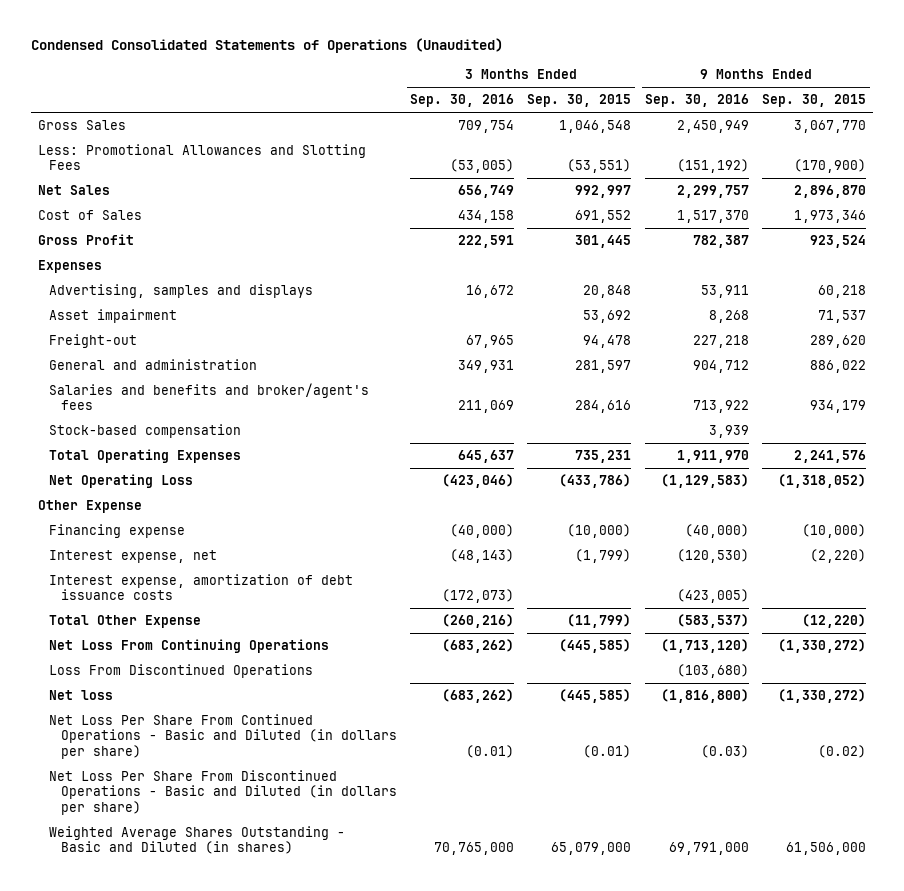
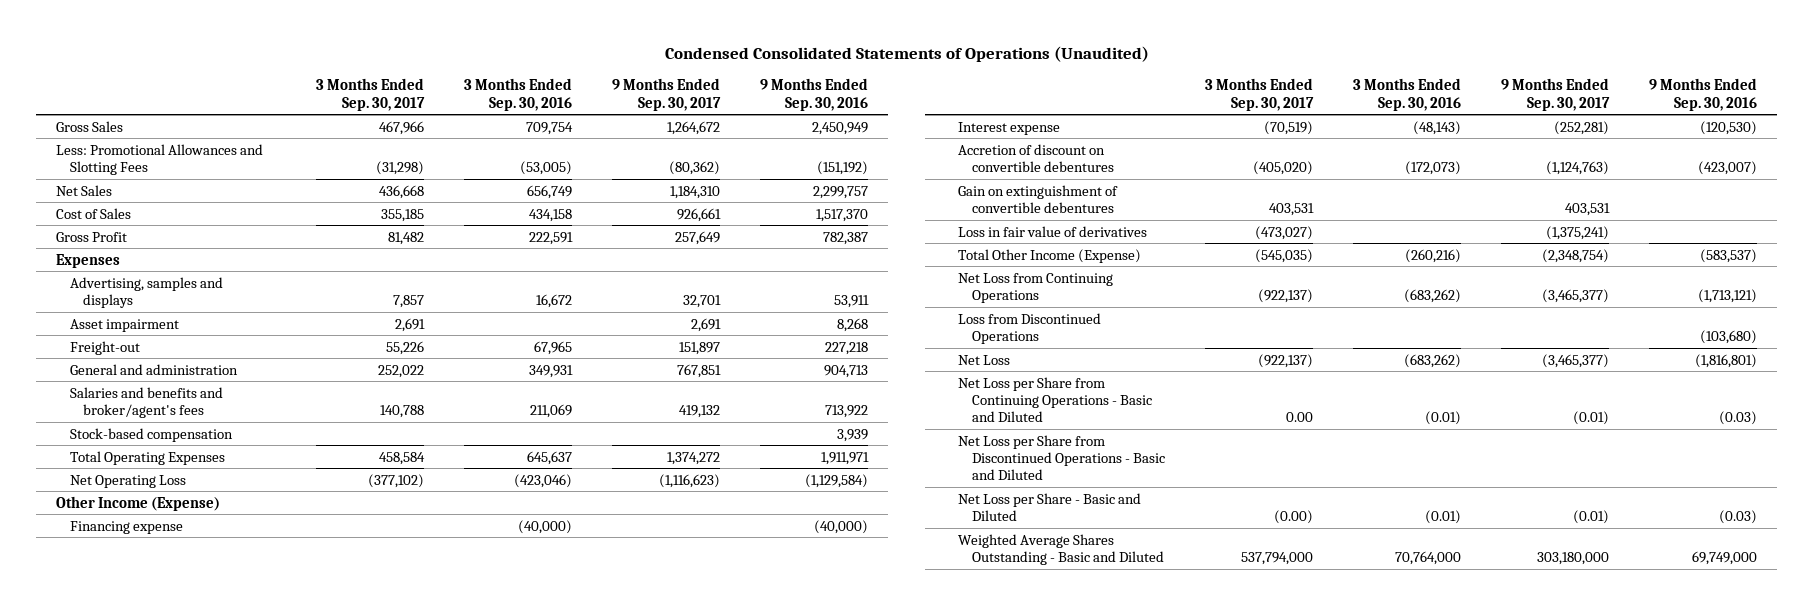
[527,94,632,108] Sep. 30, 2015 -> none
[762,94,867,108] Sep. 30, 2015 -> none
none -> [316,78,426,111] 3 Months Ended Sep. 30, 2017
none -> [612,78,722,111] 9 Months Ended Sep. 30, 2017
[692,359,749,373] 904,712 -> [824,364,869,378] 904,713
[676,449,749,463] 1,911,970 -> [821,451,870,465] 1,911,971
[660,473,749,488] (1,129,583) -> [805,473,869,488] (1,129,584)
[37,499,142,513] Other Expense -> [56,495,221,511] Other Income (Expense)
[49,573,354,601] Interest expense, amortization of debt issuance costs -> none
[49,549,218,563] Interest expense, net -> [958,121,1061,135] Interest expense
none -> [958,143,1114,172] Accretion of discount on convertible debentures
none -> [958,184,1119,213] Gain on extinguishment of convertible debentures
none -> [958,225,1148,237] Loss in fair value of derivatives
[49,614,202,628] Total Other Expense -> [958,248,1142,263] Total Other Income (Expense)
[49,638,330,653] Net Loss From Continuing Operations -> [958,272,1114,303] Net Loss from Continuing Operations
[660,638,749,653] (1,713,120) -> [1697,288,1757,303] (1,713,121)
[49,663,314,678] Loss From Discontinued Operations -> [958,312,1102,344] Loss from Discontinued Operations
[49,689,114,700] Net loss -> [958,354,1011,365] Net Loss
[660,688,749,703] (1,816,800) -> [1694,353,1757,368] (1,816,801)
[49,713,397,759] Net Loss Per Share From Continued Operations - Basic and Diluted (in dollars per share) -> [958,376,1152,423] Net Loss per Share from Continuing Operations - Basic and Diluted
[49,769,397,815] Net Loss Per Share From Discontinued Operations - Basic and Diluted (in dollars per share) -> [958,434,1165,481] Net Loss per Share from Discontinued Operations - Basic and Diluted
none -> [958,492,1142,521] Net Loss per Share - Basic and Diluted
[49,825,346,855] Weighted Average Shares Outstanding - Basic and Diluted (in shares) -> [958,533,1164,565] Weighted Average Shares Outstanding - Basic and Diluted
[434,842,515,856] 70,765,000 -> [1394,550,1461,565] 70,764,000
[668,842,749,856] 69,791,000 -> [1691,550,1757,565] 69,749,000

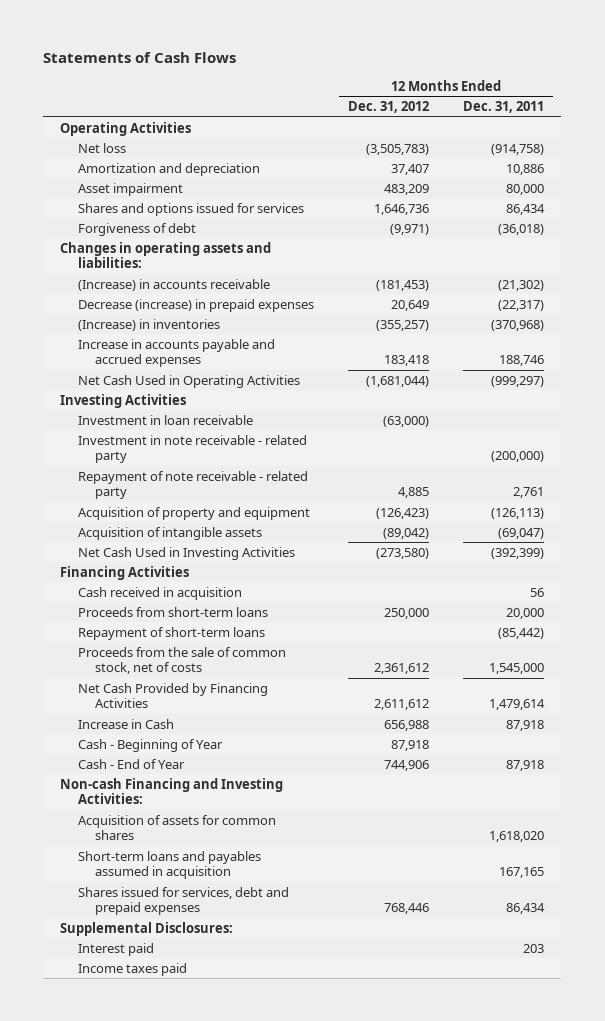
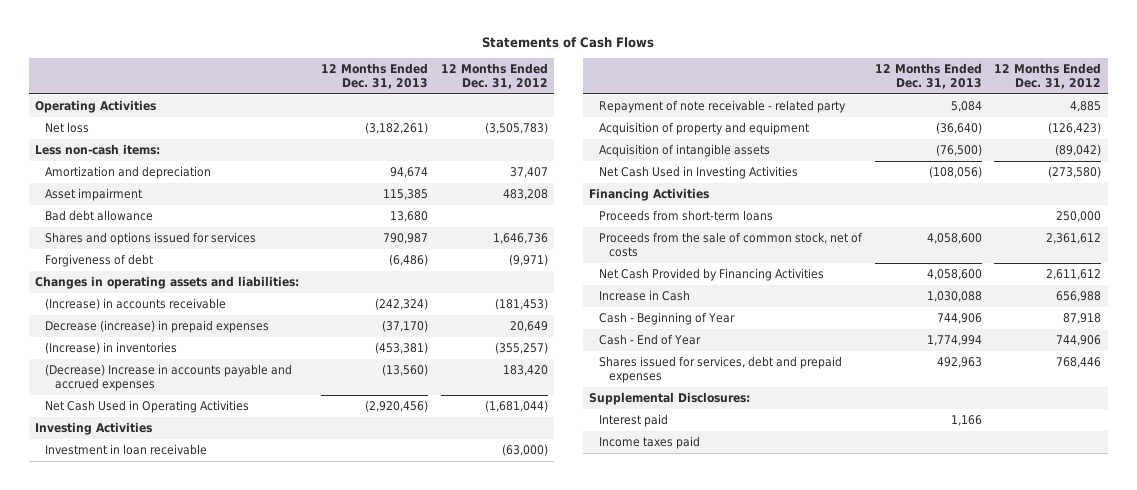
[463,101,545,114] Dec. 31, 2011 -> none
none -> [320,63,428,89] 12 Months Ended Dec. 31, 2013
none -> [35,144,161,156] Less non-cash items:
[383,183,429,195] 483,209 -> [502,189,548,201] 483,208
none -> [45,210,154,222] Bad debt allowance
[77,338,275,368] Increase in accounts payable and accrued expenses -> [45,364,293,391] (Decrease) Increase in accounts payable and accrued expenses
[383,355,429,367] 183,418 -> [502,365,548,377] 183,420
[77,434,307,464] Investment in note receivable - related party -> none
[77,586,242,600] Cash received in acquisition -> none
[77,626,265,640] Repayment of short-term loans -> none
[60,777,284,805] Non-cash Financing and Investing Activities: -> none
[77,814,276,841] Acquisition of assets for common shares -> none
[77,850,261,880] Short-term loans and payables assumed in acquisition -> none

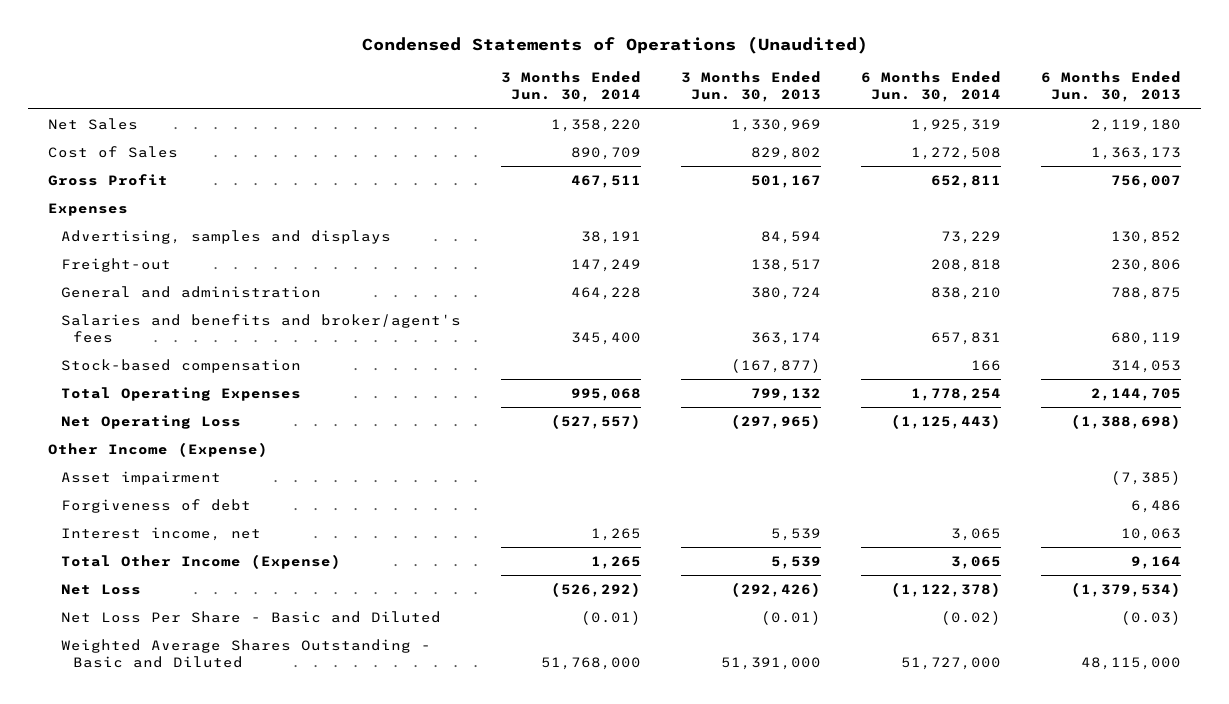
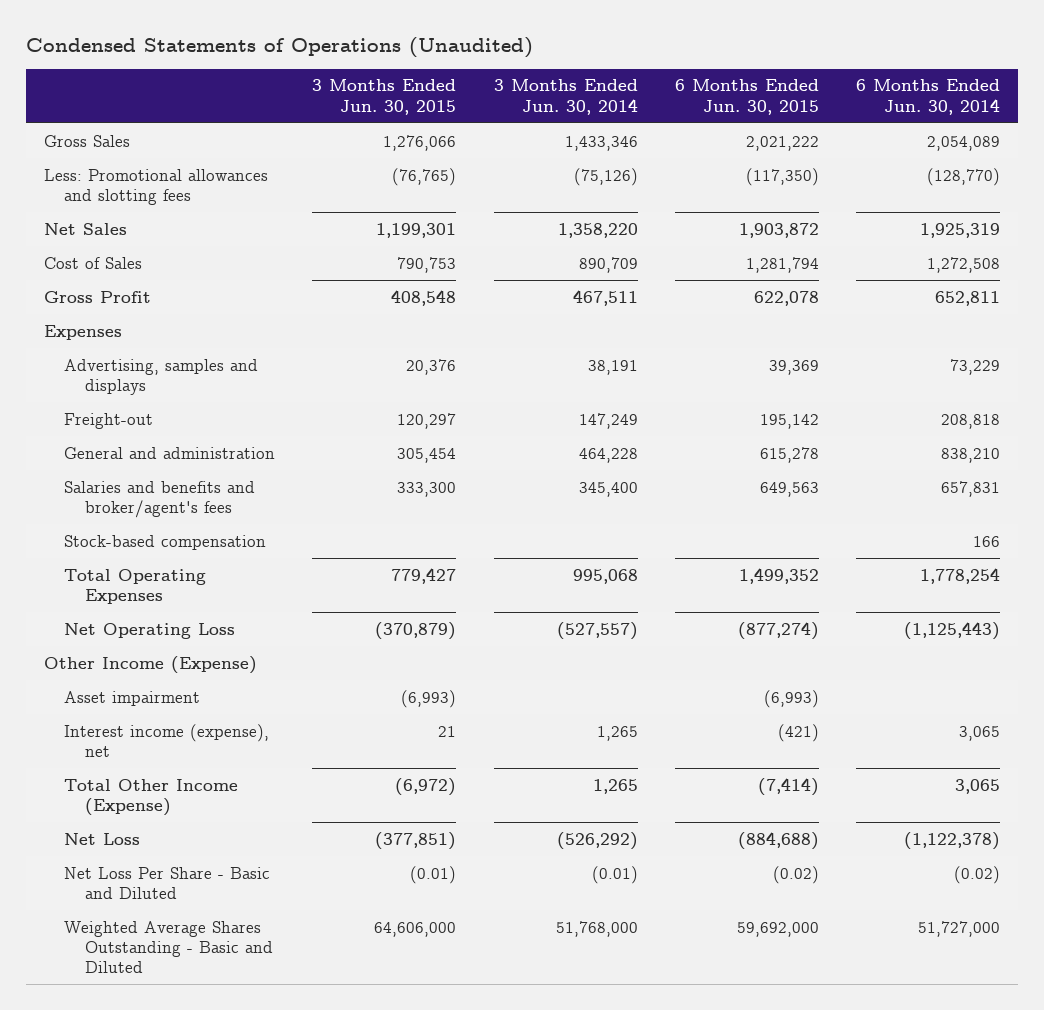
[680,71,821,103] 3 Months Ended Jun. 30, 2013 -> none
[1041,71,1182,103] 6 Months Ended Jun. 30, 2013 -> none
none -> [312,79,457,115] 3 Months Ended Jun. 30, 2015
none -> [674,79,819,115] 6 Months Ended Jun. 30, 2015
none -> [44,134,131,147] Gross Sales
none -> [44,168,269,205] Less: Promotional allowances and slotting fees
[60,498,251,513] Forgiveness of debt -> none
[60,526,261,541] Interest income, net -> [64,723,270,757] Interest income (expense), net

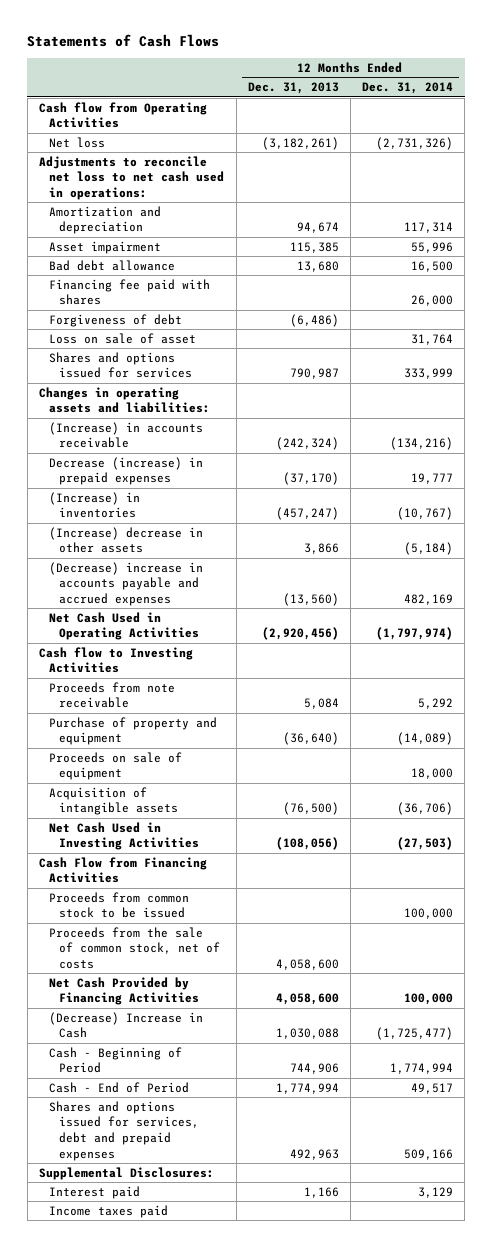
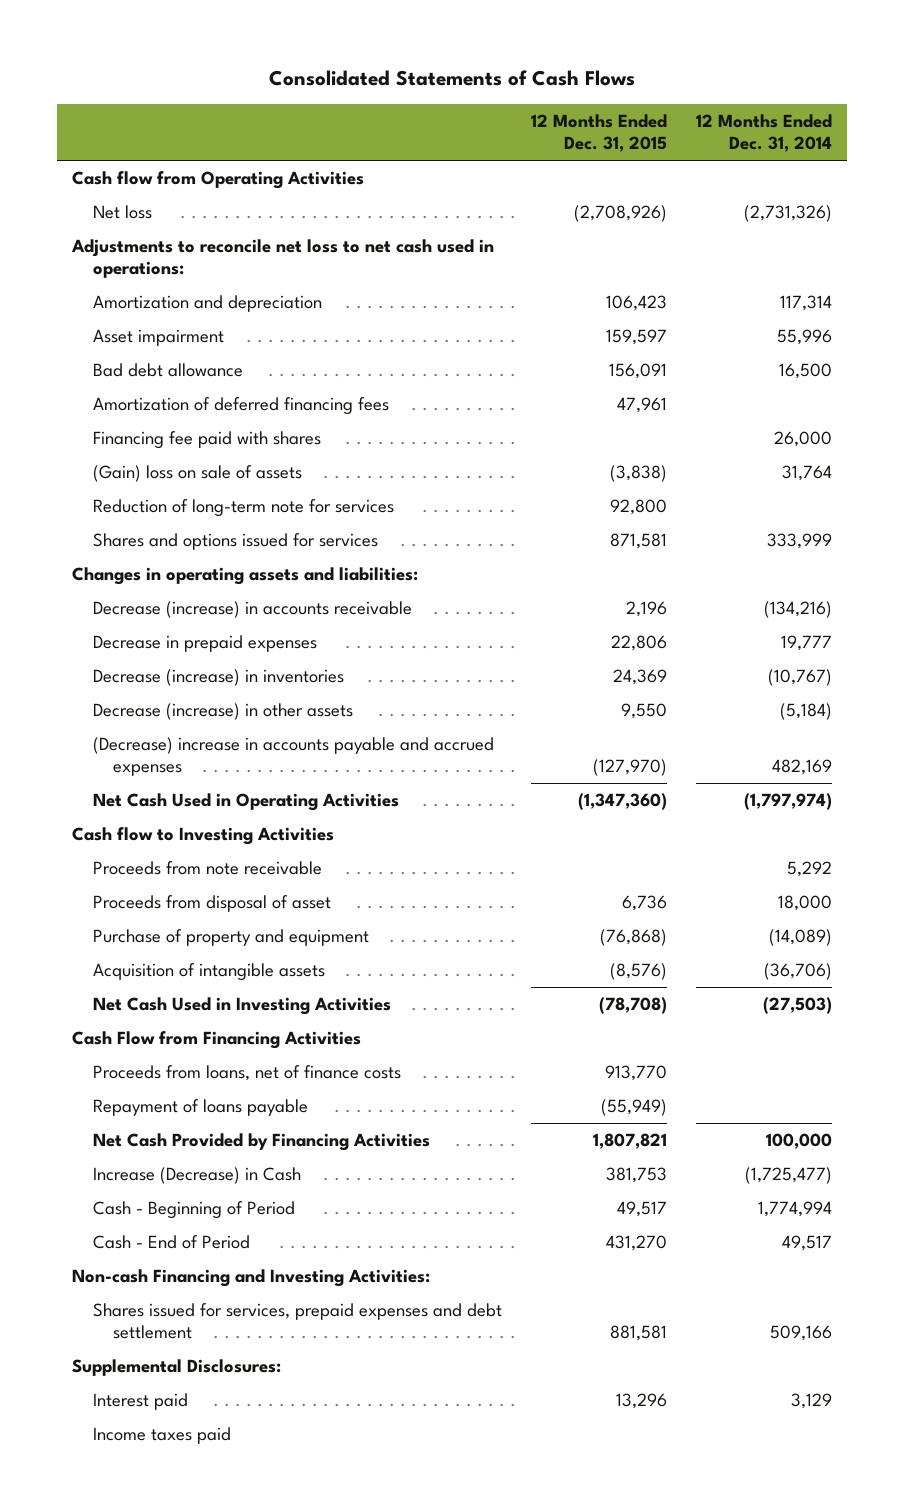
[27,34,220,48] Statements of Cash Flows -> [269,70,636,87] Consolidated Statements of Cash Flows
[247,82,339,95] Dec. 31, 2013 -> none
none -> [530,113,667,153] 12 Months Ended Dec. 31, 2015
none -> [92,397,389,416] Amortization of deferred financing fees
[49,313,183,327] Forgiveness of debt -> none
[49,332,197,344] Loss on sale of asset -> [92,465,302,483] (Gain) loss on sale of assets
none -> [92,499,394,518] Reduction of long-term note for services
[49,421,204,449] (Increase) in accounts receivable -> [92,601,412,619] Decrease (increase) in accounts receivable
[49,456,204,486] Decrease (increase) in prepaid expenses -> [92,635,317,653] Decrease in prepaid expenses
[49,491,141,519] (Increase) in inventories -> [92,669,344,687] Decrease (increase) in inventories
[49,526,204,554] (Increase) decrease in other assets -> [92,703,353,721] Decrease (increase) in other assets
none -> [92,895,331,913] Proceeds from disposal of asset
[49,751,183,781] Proceeds on sale of equipment -> none
[49,891,190,919] Proceeds from common stock to be issued -> none
[49,926,221,969] Proceeds from the sale of common stock, net of costs -> none
none -> [92,1065,401,1082] Proceeds from loans, net of finance costs
none -> [92,1099,308,1117] Repayment of loans payable
[49,1011,204,1039] (Decrease) Increase in Cash -> [92,1167,301,1185] Increase (Decrease) in Cash
none -> [71,1269,430,1288] Non-cash Financing and Investing Activities:
[49,1100,200,1161] Shares and options issued for services, debt and prepaid expenses -> [92,1303,502,1340] Shares issued for services, prepaid expenses and debt settlement

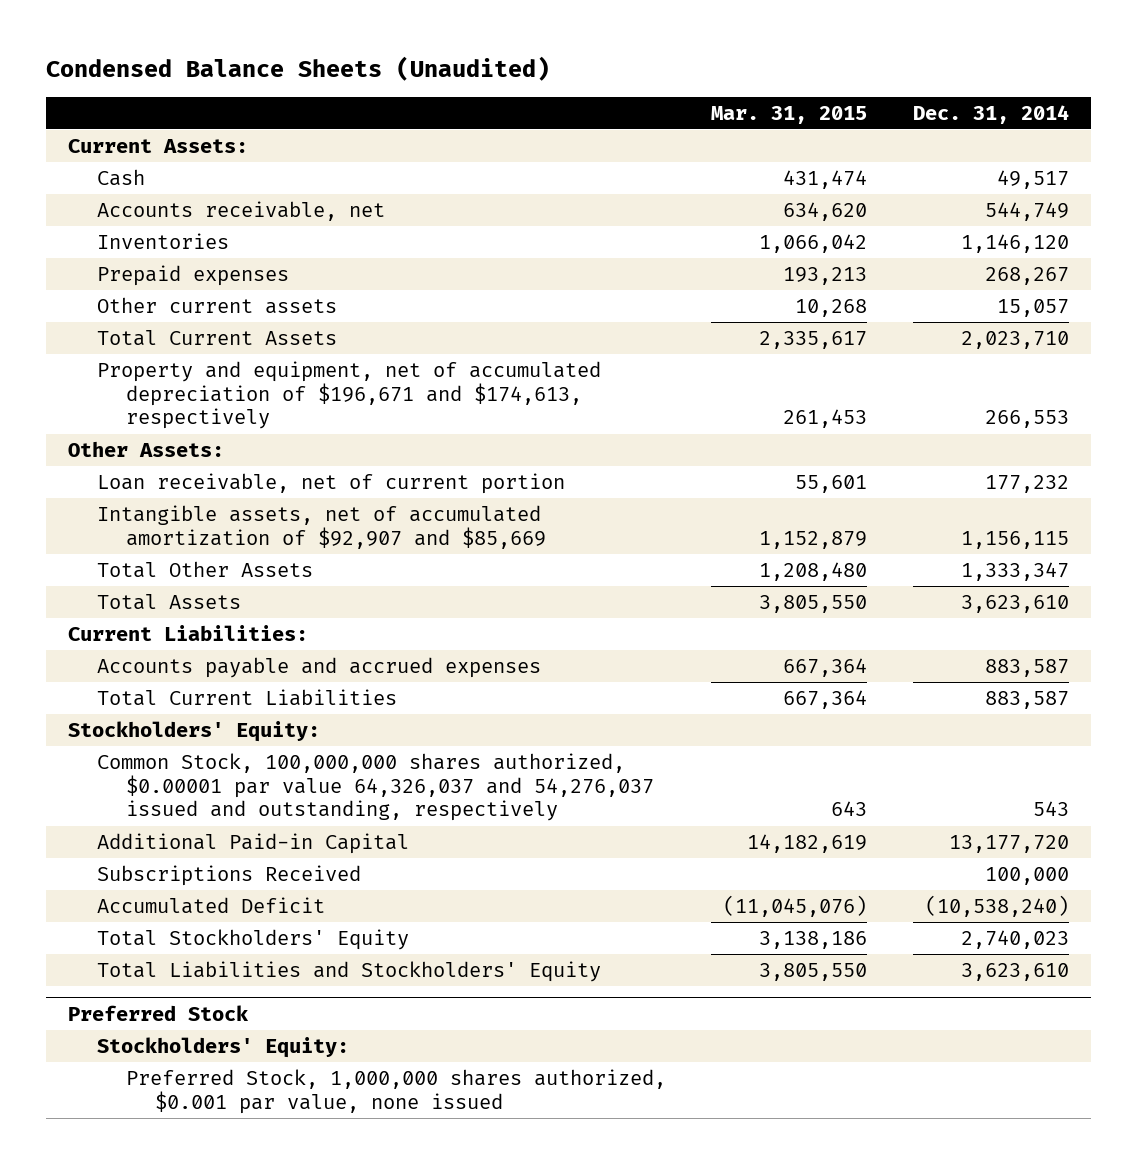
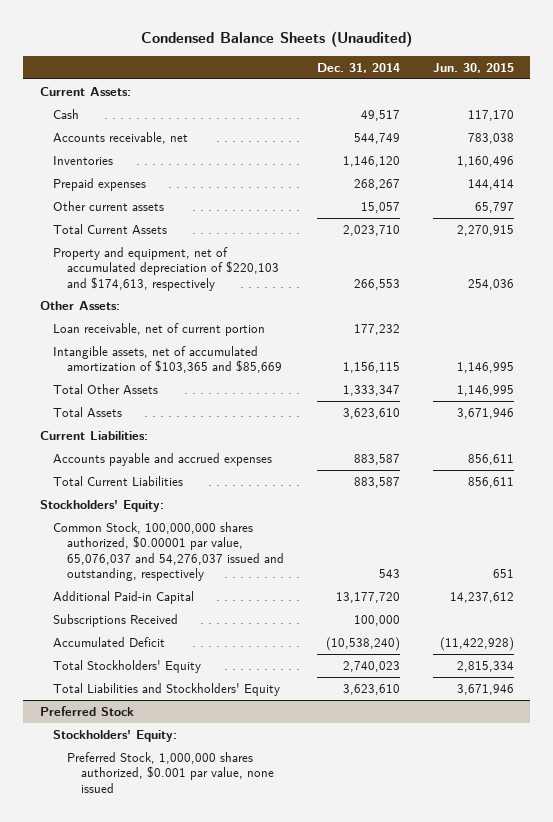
[711,105,868,124] Mar. 31, 2015 -> none
none -> [432,62,514,73] Jun. 30, 2015
[97,361,602,430] Property and equipment, net of accumulated depreciation of $196,671 and $174,613, respectively -> [53,246,280,291] Property and equipment, net of accumulated depreciation of $220,103 and $174,613, respectively
[97,505,547,549] Intangible assets, net of accumulated amortization of $92,907 and $85,669 -> [53,345,283,374] Intangible assets, net of accumulated amortization of $103,365 and $85,669
[97,753,655,822] Common Stock, 100,000,000 shares authorized, $0.00001 par value 64,326,037 and 54,276,037 issued and outstanding, respectively -> [53,521,285,581] Common Stock, 100,000,000 shares authorized, $0.00001 par value, 65,076,037 and 54,276,037 issued and outstanding, respectively

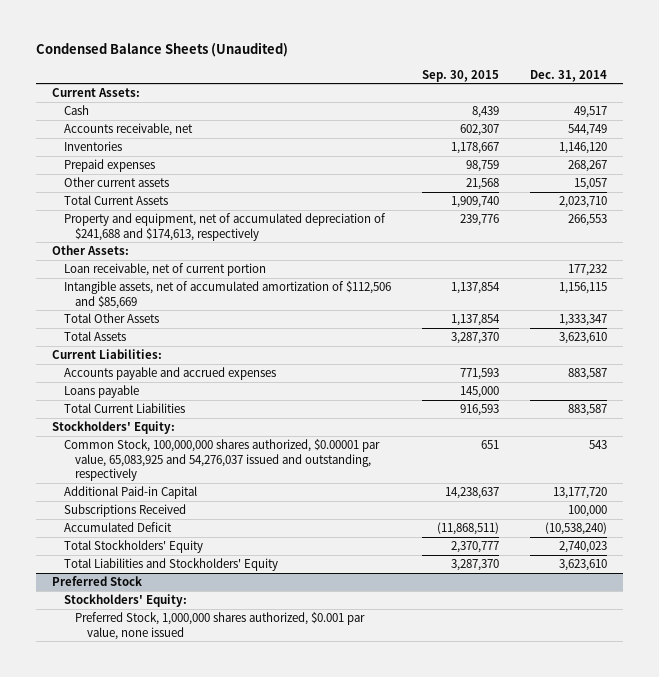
[432,62,514,73] Jun. 30, 2015 -> none
none -> [421,69,499,82] Sep. 30, 2015
[53,246,280,291] Property and equipment, net of accumulated depreciation of $220,103 and $174,613, respectively -> [63,213,386,241] Property and equipment, net of accumulated depreciation of $241,688 and $174,613, respectively
[53,345,283,374] Intangible assets, net of accumulated amortization of $103,365 and $85,669 -> [63,281,391,309] Intangible assets, net of accumulated amortization of $112,506 and $85,669
none -> [63,385,139,399] Loans payable
[53,521,285,581] Common Stock, 100,000,000 shares authorized, $0.00001 par value, 65,076,037 and 54,276,037 issued and outstanding, respectively -> [63,439,380,482] Common Stock, 100,000,000 shares authorized, $0.00001 par value, 65,083,925 and 54,276,037 issued and outstanding, respectively

